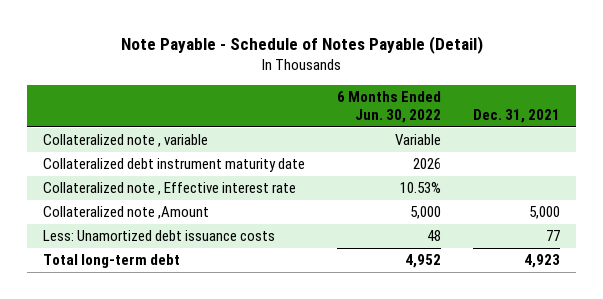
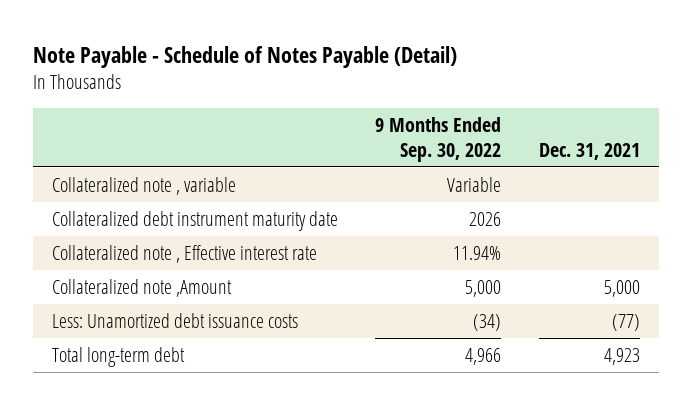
[337,90,442,124] 6 Months Ended Jun. 30, 2022 -> none
none -> [375,117,502,162] 9 Months Ended Sep. 30, 2022
[546,230,561,242] 77 -> [611,313,640,331] (77)

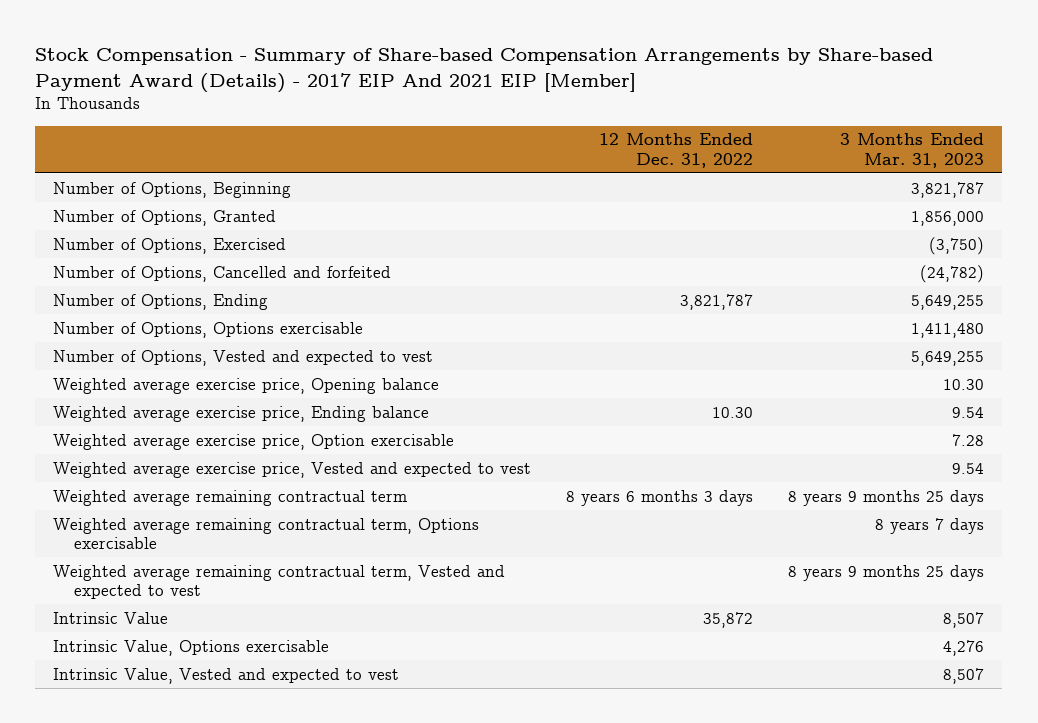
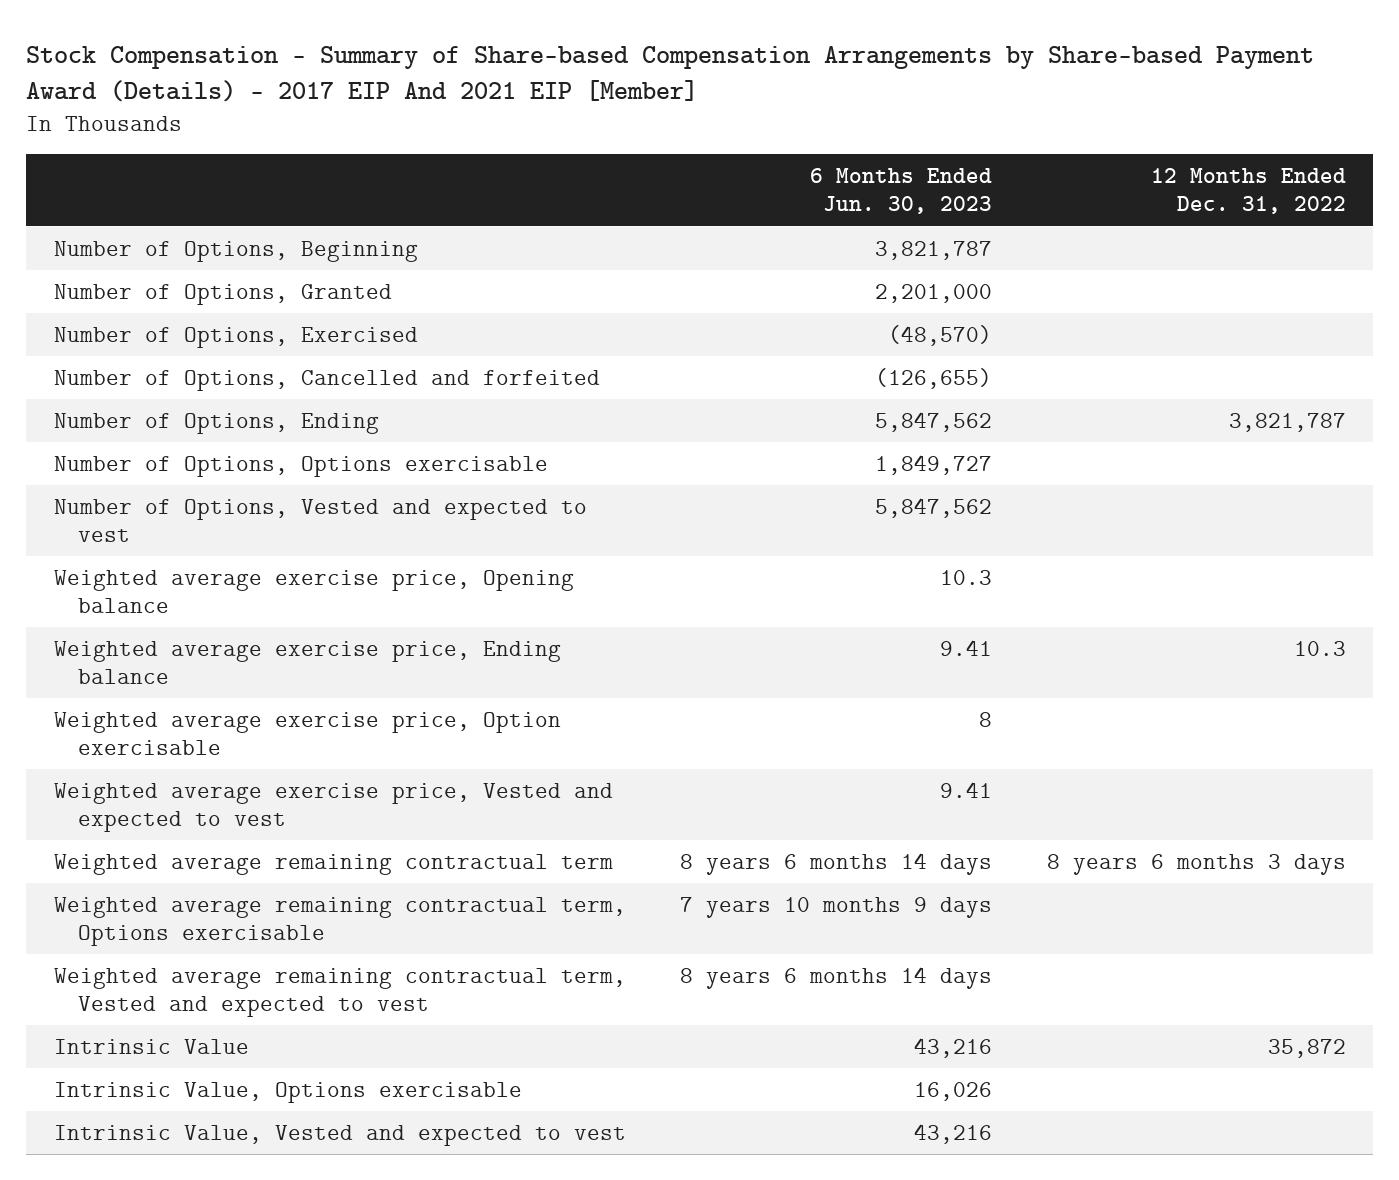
[840,133,985,168] 3 Months Ended Mar. 31, 2023 -> none
none -> [810,168,993,215] 6 Months Ended Jun. 30, 2023
[712,406,754,418] 10.30 -> [1293,640,1346,656] 10.3

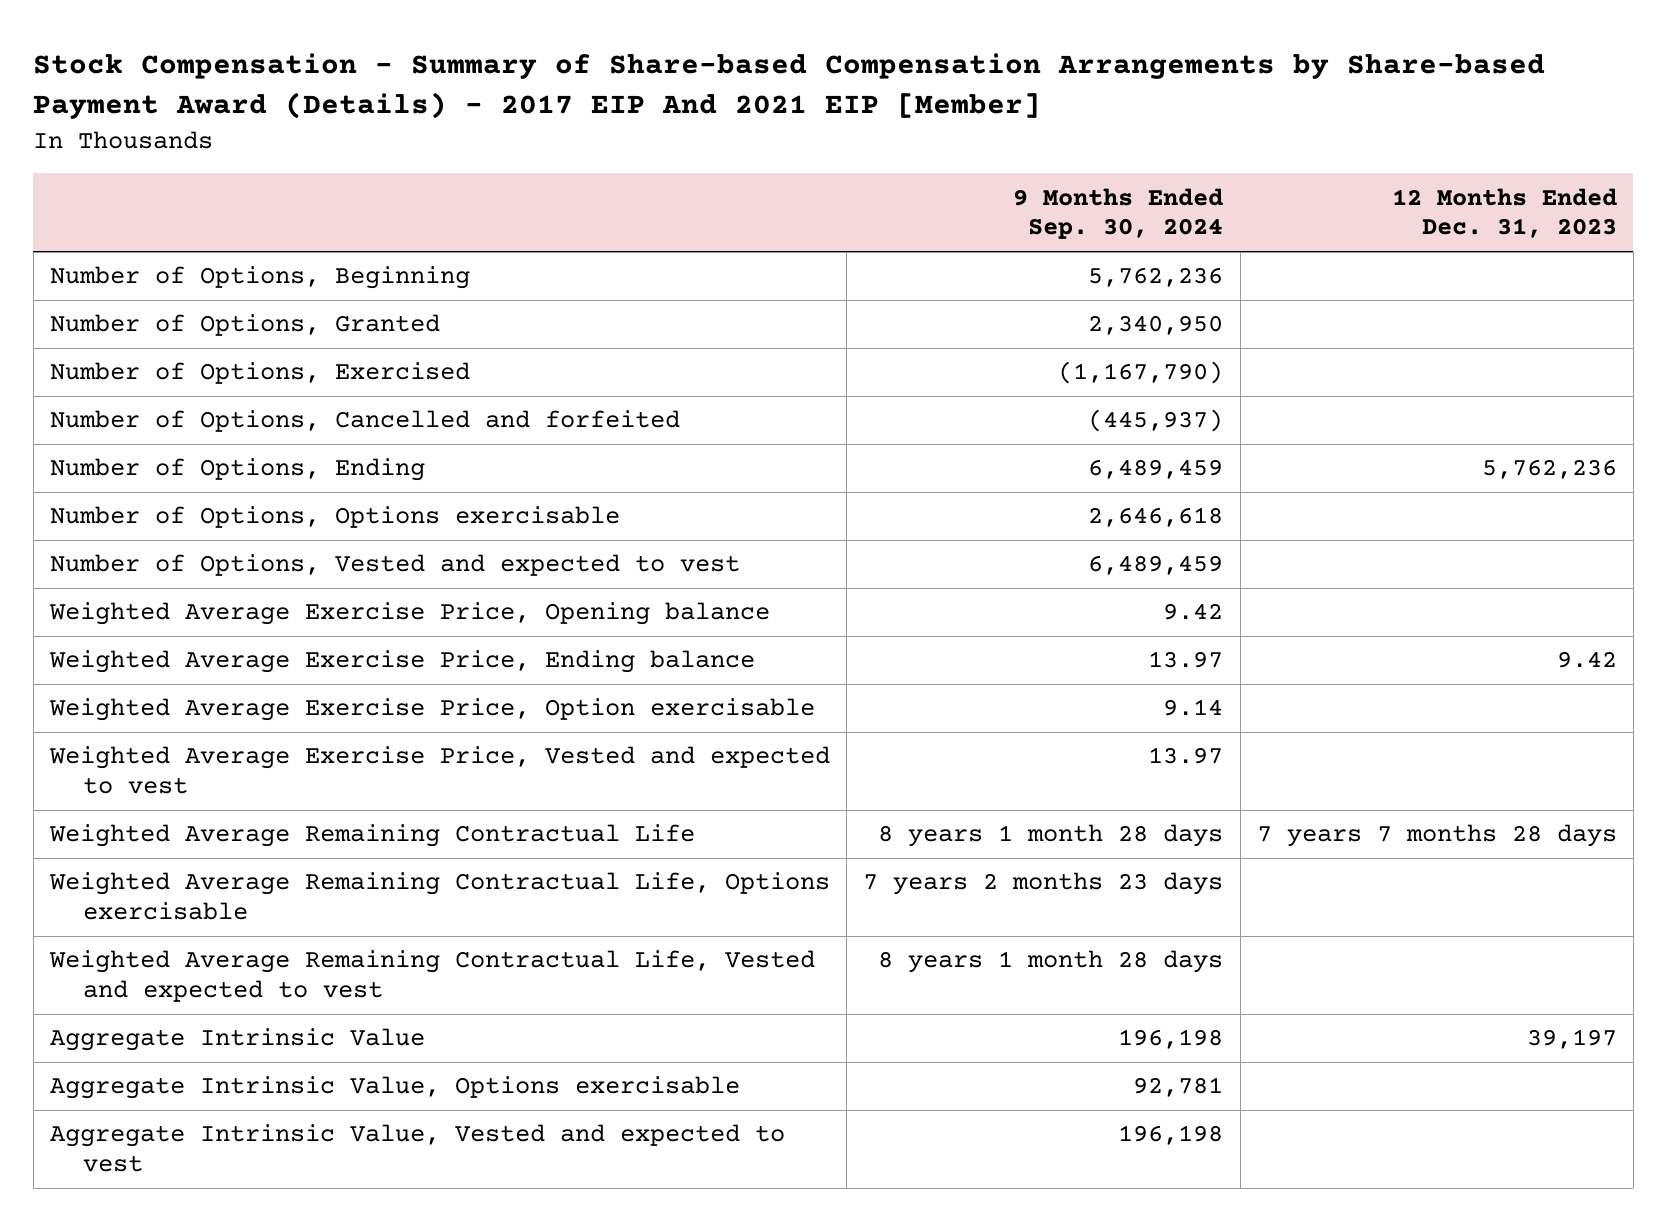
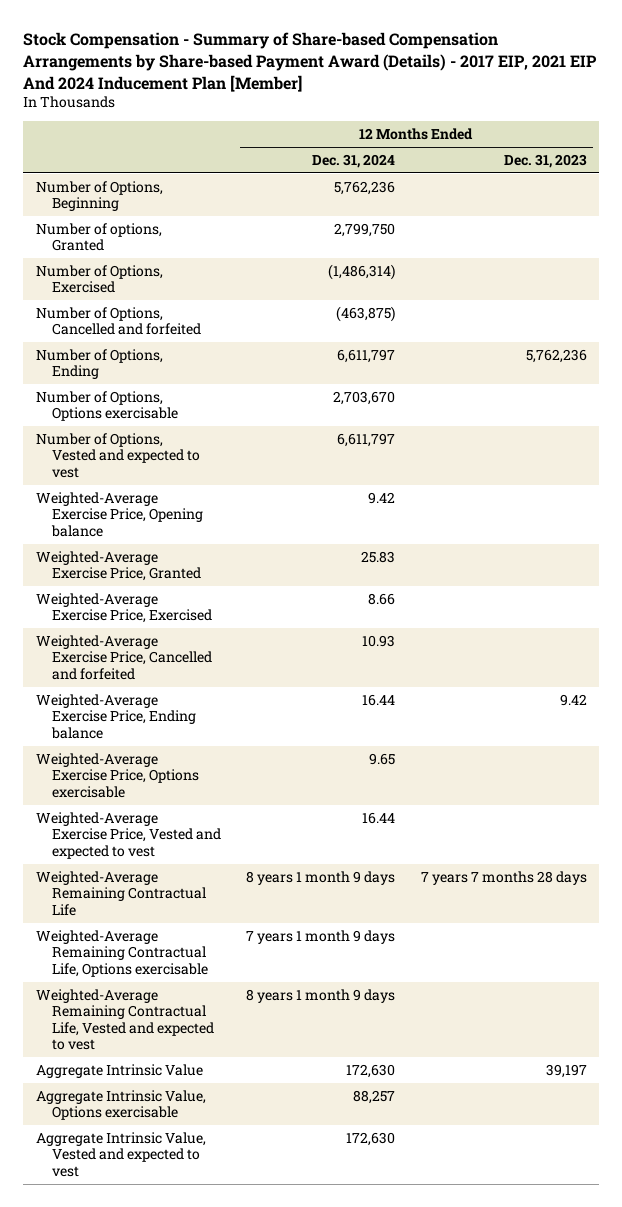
[33,53,1546,119] Stock Compensation - Summary of Share-based Compensation Arrangements by Share-based Payment Award (Details) - 2017 EIP And 2021 EIP [Member] -> [23,32,598,92] Stock Compensation - Summary of Share-based Compensation Arrangements by Share-based Payment Award (Details) - 2017 EIP, 2021 EIP And 2024 Inducement Plan [Member]
[1013,187,1224,240] 9 Months Ended Sep. 30, 2024 -> none
none -> [312,153,396,168] Dec. 31, 2024
[50,314,441,337] Number of Options, Granted -> [35,222,162,252] Number of options, Granted
[49,602,771,626] Weighted Average Exercise Price, Opening balance -> [35,491,204,537] Weighted-Average Exercise Price, Opening balance
none -> [35,550,202,582] Weighted-Average Exercise Price, Granted
none -> [35,592,213,624] Weighted-Average Exercise Price, Exercised
none -> [35,634,213,680] Weighted-Average Exercise Price, Cancelled and forfeited
[49,650,756,674] Weighted Average Exercise Price, Ending balance -> [35,693,197,739] Weighted-Average Exercise Price, Ending balance
[49,698,816,722] Weighted Average Exercise Price, Option exercisable -> [35,752,200,798] Weighted-Average Exercise Price, Options exercisable
[49,746,831,795] Weighted Average Exercise Price, Vested and expected to vest -> [35,811,222,859] Weighted-Average Exercise Price, Vested and expected to vest
[49,824,696,848] Weighted Average Remaining Contractual Life -> [35,870,207,916] Weighted-Average Remaining Contractual Life
[49,872,831,921] Weighted Average Remaining Contractual Life, Options exercisable -> [35,929,209,977] Weighted-Average Remaining Contractual Life, Options exercisable
[49,950,816,1003] Weighted Average Remaining Contractual Life, Vested and expected to vest -> [35,988,215,1051] Weighted-Average Remaining Contractual Life, Vested and expected to vest

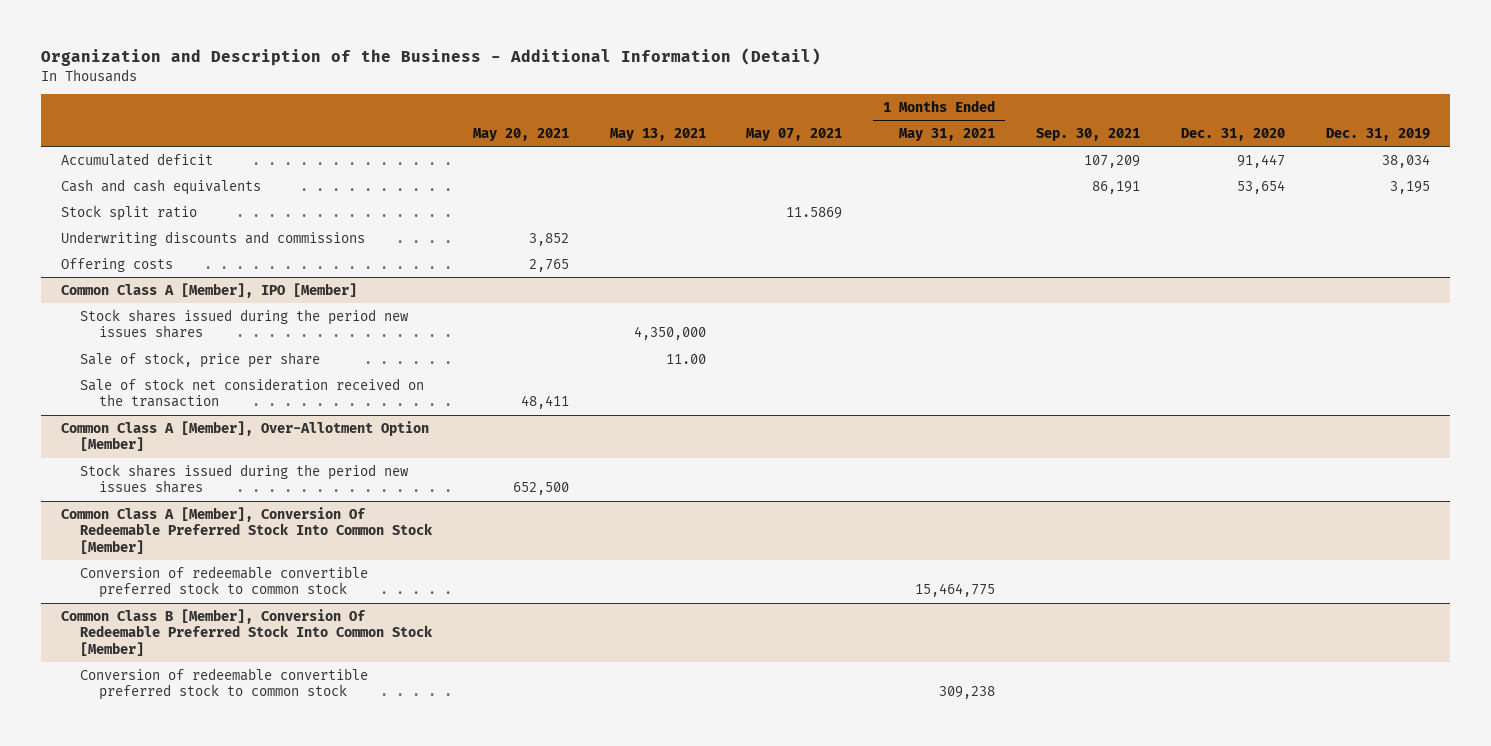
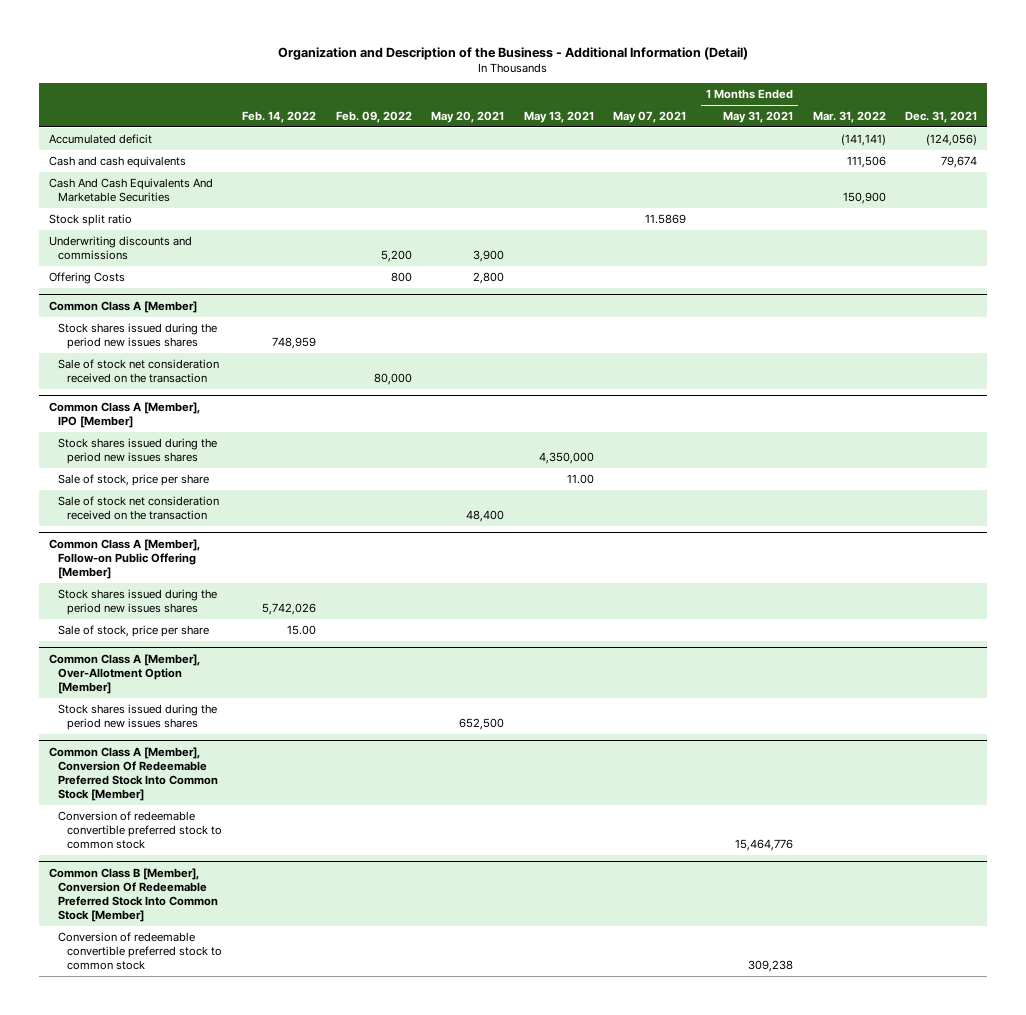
[1035,128,1140,142] Sep. 30, 2021 -> none
[1180,128,1285,142] Dec. 31, 2020 -> none
[1325,128,1430,142] Dec. 31, 2019 -> none
none -> [241,111,316,124] Feb. 14, 2022
none -> [335,111,412,124] Feb. 09, 2022
none -> [812,111,886,124] Mar. 31, 2022
none -> [905,111,978,124] Dec. 31, 2021
none -> [48,177,213,202] Cash And Cash Equivalents And Marketable Securities
[528,232,569,246] 3,852 -> [473,249,505,262] 3,900
[61,257,174,272] Offering costs -> [48,271,125,284] Offering Costs
[528,258,569,272] 2,765 -> [473,271,505,284] 2,800
none -> [48,300,197,313] Common Class A [Member]
none -> [58,322,218,349] Stock shares issued during the period new issues shares
none -> [58,358,220,383] Sale of stock net consideration received on the transaction
[520,395,569,410] 48,411 -> [466,509,505,522] 48,400
none -> [48,538,200,579] Common Class A [Member], Follow-on Public Offering [Member]
none -> [58,588,218,615] Stock shares issued during the period new issues shares
none -> [58,624,210,637] Sale of stock, price per share
[915,583,996,598] 15,464,775 -> [735,838,794,851] 15,464,776

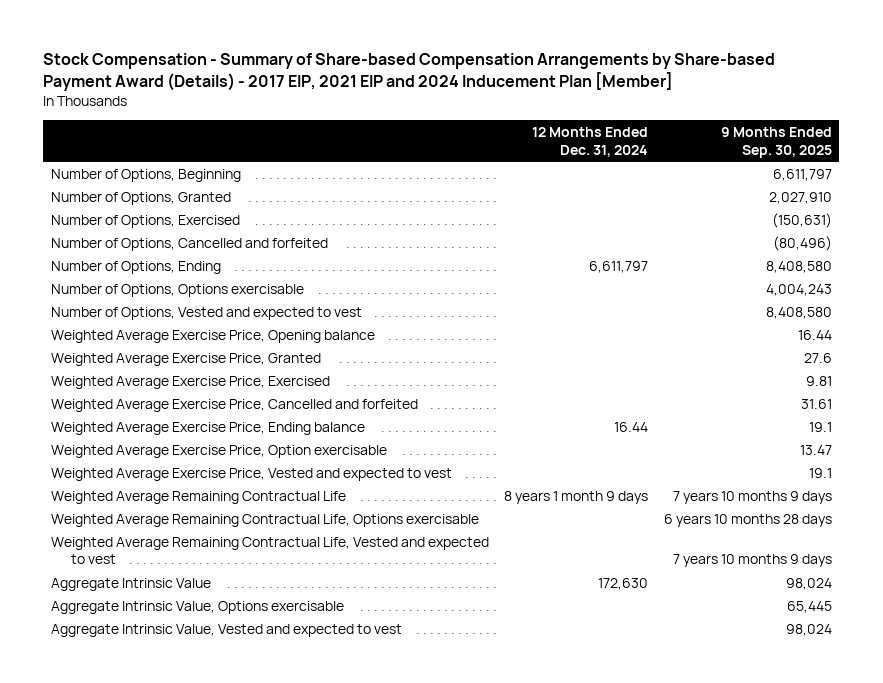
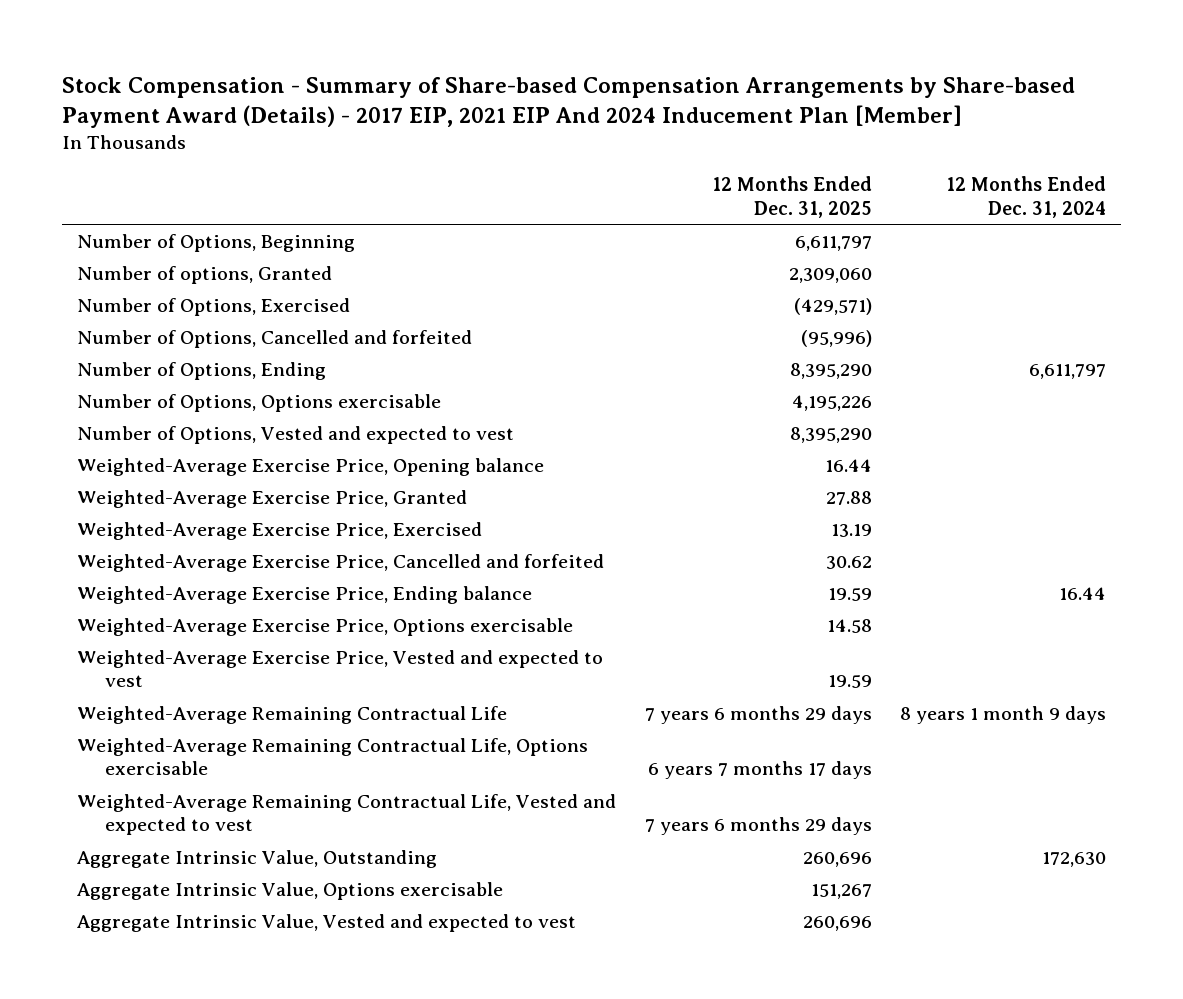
[43,53,776,92] Stock Compensation - Summary of Share-based Compensation Arrangements by Share-based Payment Award (Details) - 2017 EIP, 2021 EIP and 2024 Inducement Plan [Member] -> [62,76,1076,128] Stock Compensation - Summary of Share-based Compensation Arrangements by Share-based Payment Award (Details) - 2017 EIP, 2021 EIP And 2024 Inducement Plan [Member]
[720,126,832,158] 9 Months Ended Sep. 30, 2025 -> none
none -> [711,176,872,218] 12 Months Ended Dec. 31, 2025
[51,191,232,205] Number of Options, Granted -> [76,265,332,284] Number of options, Granted
[51,329,376,343] Weighted Average Exercise Price, Opening balance -> [76,457,544,476] Weighted-Average Exercise Price, Opening balance
[51,352,322,366] Weighted Average Exercise Price, Granted -> [76,489,467,508] Weighted-Average Exercise Price, Granted
[51,375,331,389] Weighted Average Exercise Price, Exercised -> [76,521,482,540] Weighted-Average Exercise Price, Exercised
[51,398,419,412] Weighted Average Exercise Price, Cancelled and forfeited -> [76,553,604,572] Weighted-Average Exercise Price, Cancelled and forfeited
[51,421,366,435] Weighted Average Exercise Price, Ending balance -> [76,585,532,604] Weighted-Average Exercise Price, Ending balance
[51,444,388,458] Weighted Average Exercise Price, Option exercisable -> [76,617,573,636] Weighted-Average Exercise Price, Options exercisable
[51,467,453,481] Weighted Average Exercise Price, Vested and expected to vest -> [76,649,603,688] Weighted-Average Exercise Price, Vested and expected to vest
[51,490,347,504] Weighted Average Remaining Contractual Life -> [76,705,507,724] Weighted-Average Remaining Contractual Life
[51,513,480,527] Weighted Average Remaining Contractual Life, Options exercisable -> [76,737,588,776] Weighted-Average Remaining Contractual Life, Options exercisable
[51,536,490,565] Weighted Average Remaining Contractual Life, Vested and expected to vest -> [76,793,616,836] Weighted-Average Remaining Contractual Life, Vested and expected to vest
[51,577,212,591] Aggregate Intrinsic Value -> [76,849,437,868] Aggregate Intrinsic Value, Outstanding

